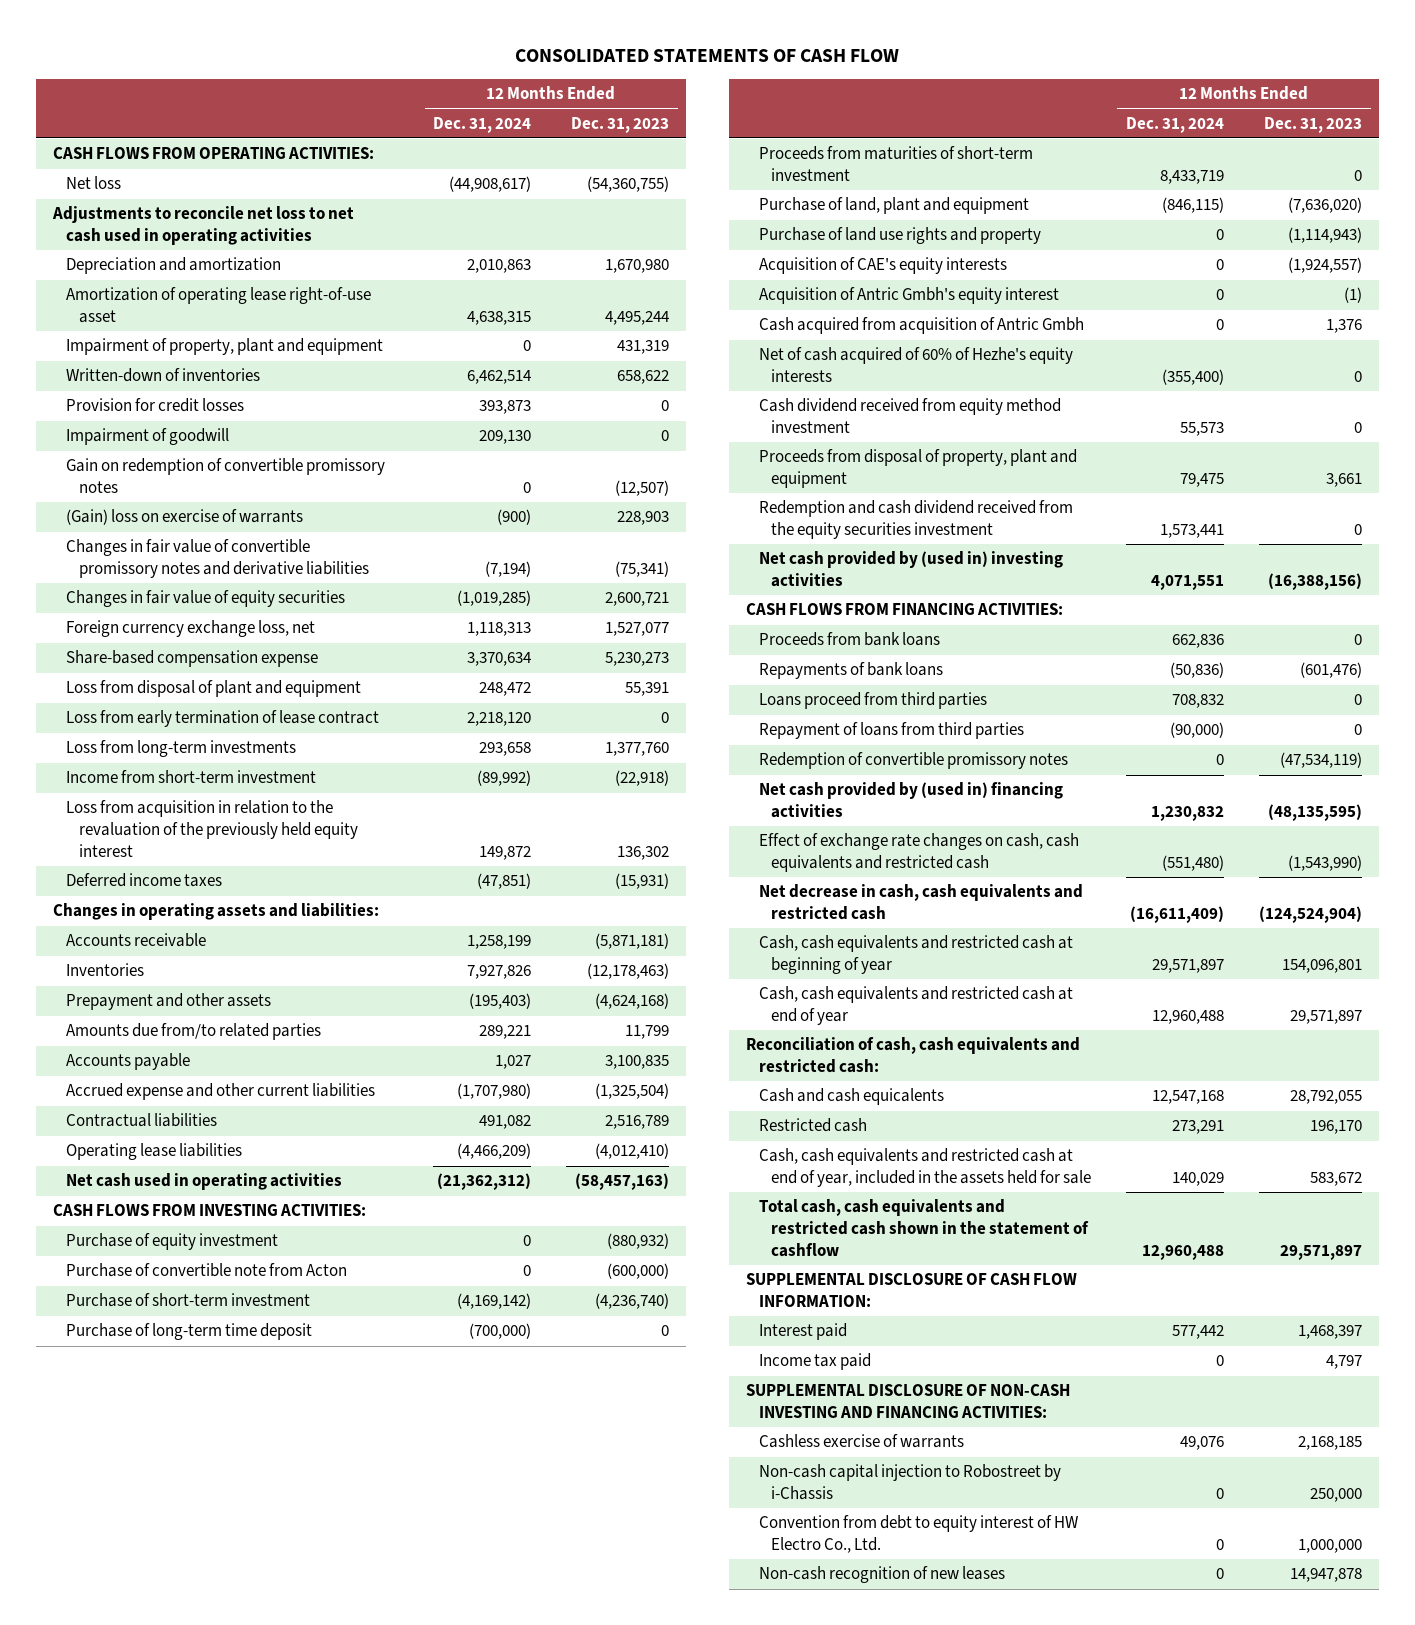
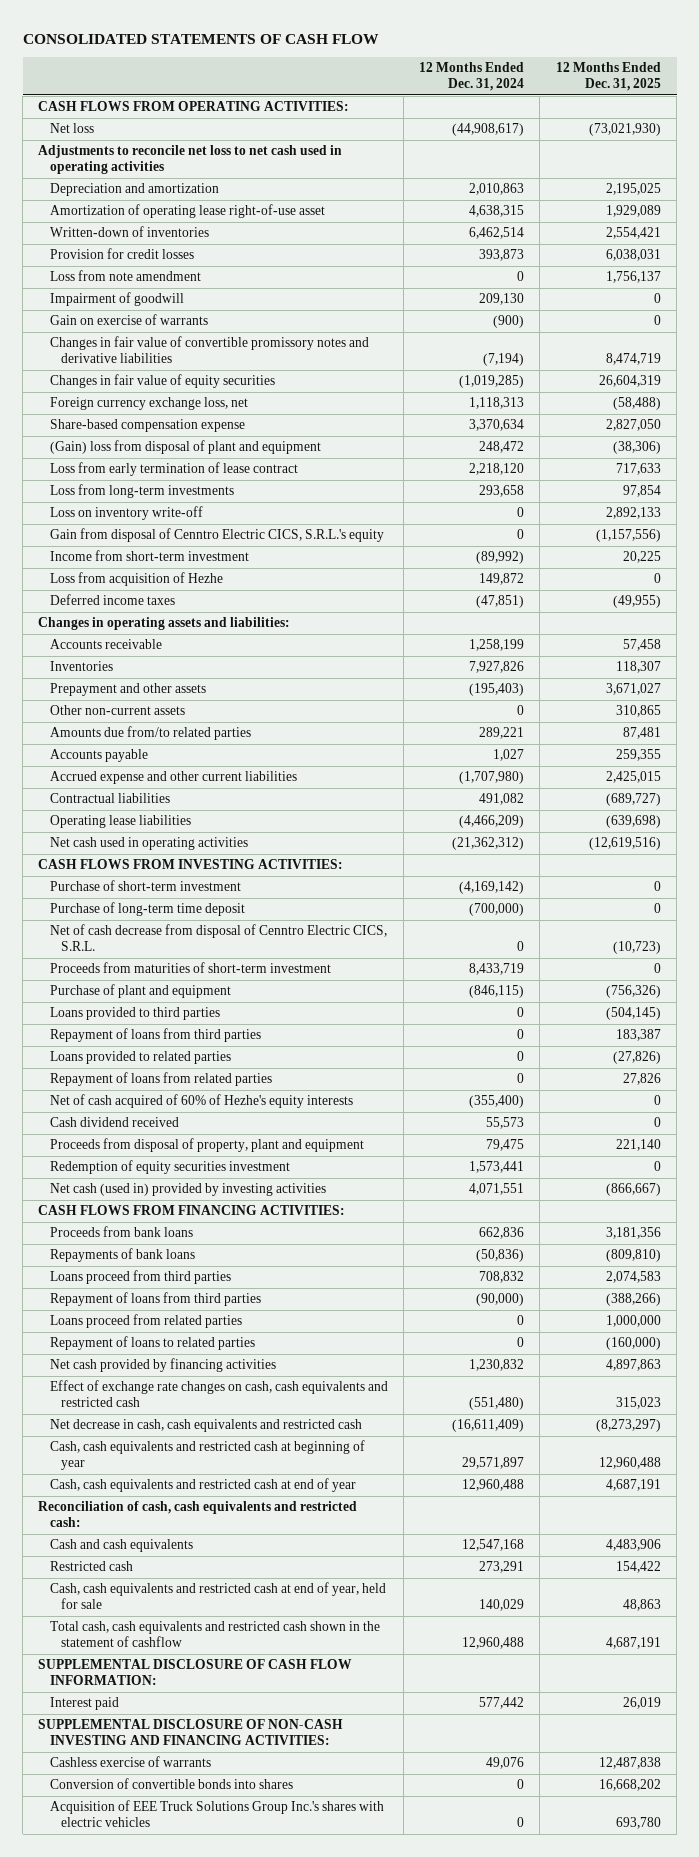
[571,116,670,133] Dec. 31, 2023 -> none
none -> [555,62,661,92] 12 Months Ended Dec. 31, 2025
[65,338,383,356] Impairment of property, plant and equipment -> none
none -> [49,270,201,282] Loss from note amendment
[65,458,385,494] Gain on redemption of convertible promissory notes -> none
[65,509,303,526] (Gain) loss on exercise of warrants -> [49,314,208,326] Gain on exercise of warrants
[65,680,361,698] Loss from disposal of plant and equipment -> [49,440,321,455] (Gain) loss from disposal of plant and equipment
none -> [49,506,203,521] Loss on inventory write-off
none -> [49,528,384,543] Gain from disposal of Cenntro Electric CICS, S.R.L.'s equity
[65,800,358,857] Loss from acquisition in relation to the revaluation of the previously held equity interest -> [49,572,223,587] Loss from acquisition of Hezhe
none -> [49,705,185,716] Other non-current assets
[65,1233,278,1251] Purchase of equity investment -> none
[65,1263,347,1278] Purchase of convertible note from Acton -> none
none -> [49,924,387,952] Net of cash decrease from disposal of Cenntro Electric CICS, S.R.L.
[758,197,1029,215] Purchase of land, plant and equipment -> none
[758,257,1007,275] Acquisition of CAE's equity interests -> none
[758,287,1059,305] Acquisition of Antric Gmbh's equity interest -> none
[758,317,1084,335] Cash acquired from acquisition of Antric Gmbh -> none
[758,227,1041,245] Purchase of land use rights and property -> [49,984,231,999] Purchase of plant and equipment
[1216,229,1225,241] 0 -> [469,985,525,999] (846,115)
none -> [49,1007,220,1021] Loans provided to third parties
none -> [49,1028,261,1043] Repayment of loans from third parties
none -> [49,1051,231,1065] Loans provided to related parties
none -> [49,1072,272,1087] Repayment of loans from related parties
[758,398,1061,434] Cash dividend received from equity method investment -> [49,1117,179,1128] Cash dividend received
[758,500,1073,540] Redemption and cash dividend received from the equity securities investment -> [49,1160,290,1175] Redemption of equity securities investment
[758,551,1063,588] Net cash provided by (used in) investing activities -> [49,1183,326,1197] Net cash (used in) provided by investing activities
[758,752,1068,770] Redemption of convertible promissory notes -> none
none -> [49,1314,242,1329] Loans proceed from related parties
none -> [49,1336,255,1351] Repayment of loans to related parties
[758,782,1063,819] Net cash provided by (used in) financing activities -> [49,1358,276,1373] Net cash provided by financing activities
[758,1088,944,1106] Cash and cash equicalents -> [49,1539,193,1553] Cash and cash equivalents
[758,1148,1092,1188] Cash, cash equivalents and restricted cash at end of year, included in the assets held for sale -> [49,1582,386,1610] Cash, cash equivalents and restricted cash at end of year, held for sale
[758,1353,871,1371] Income tax paid -> none
[758,1464,1061,1501] Non-cash capital injection to Robostreet by i-Chassis -> none
[758,1515,1078,1554] Convention from debt to equity interest of HW Electro Co., Ltd. -> none
[758,1566,1005,1584] Non-cash recognition of new leases -> [49,1778,293,1790] Conversion of convertible bonds into shares
none -> [49,1800,384,1828] Acquisition of EEE Truck Solutions Group Inc.'s shares with electric vehicles

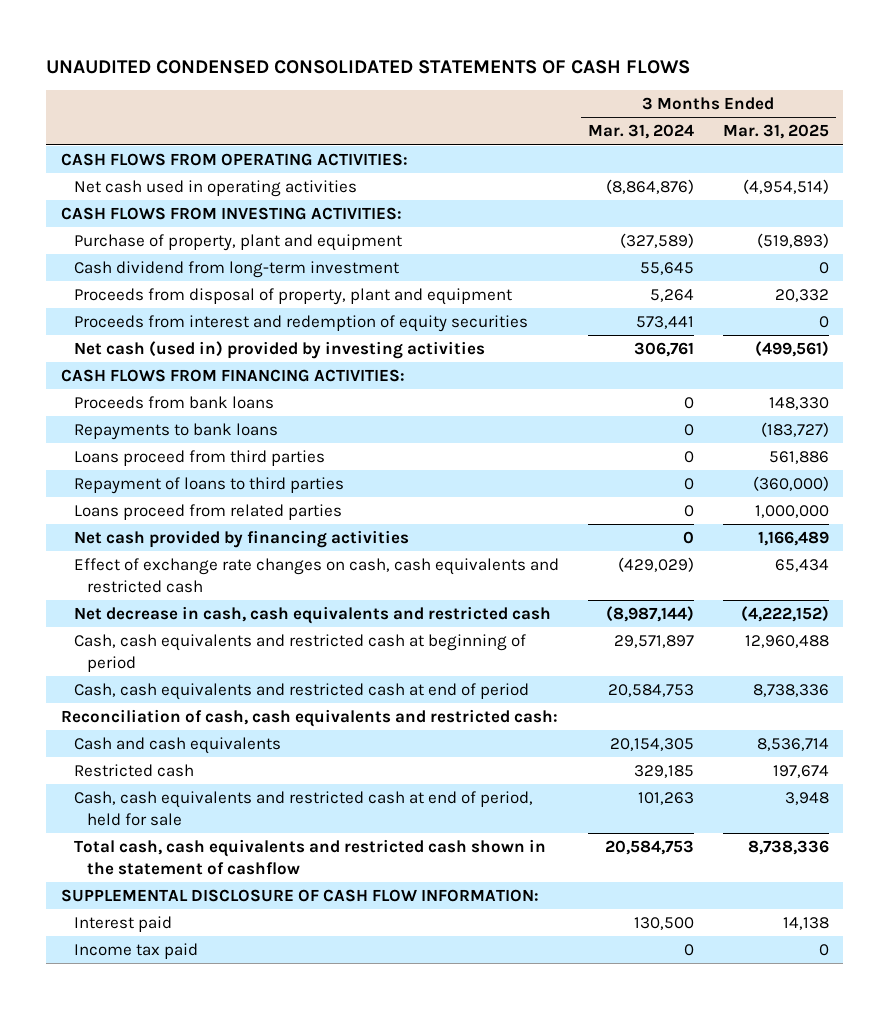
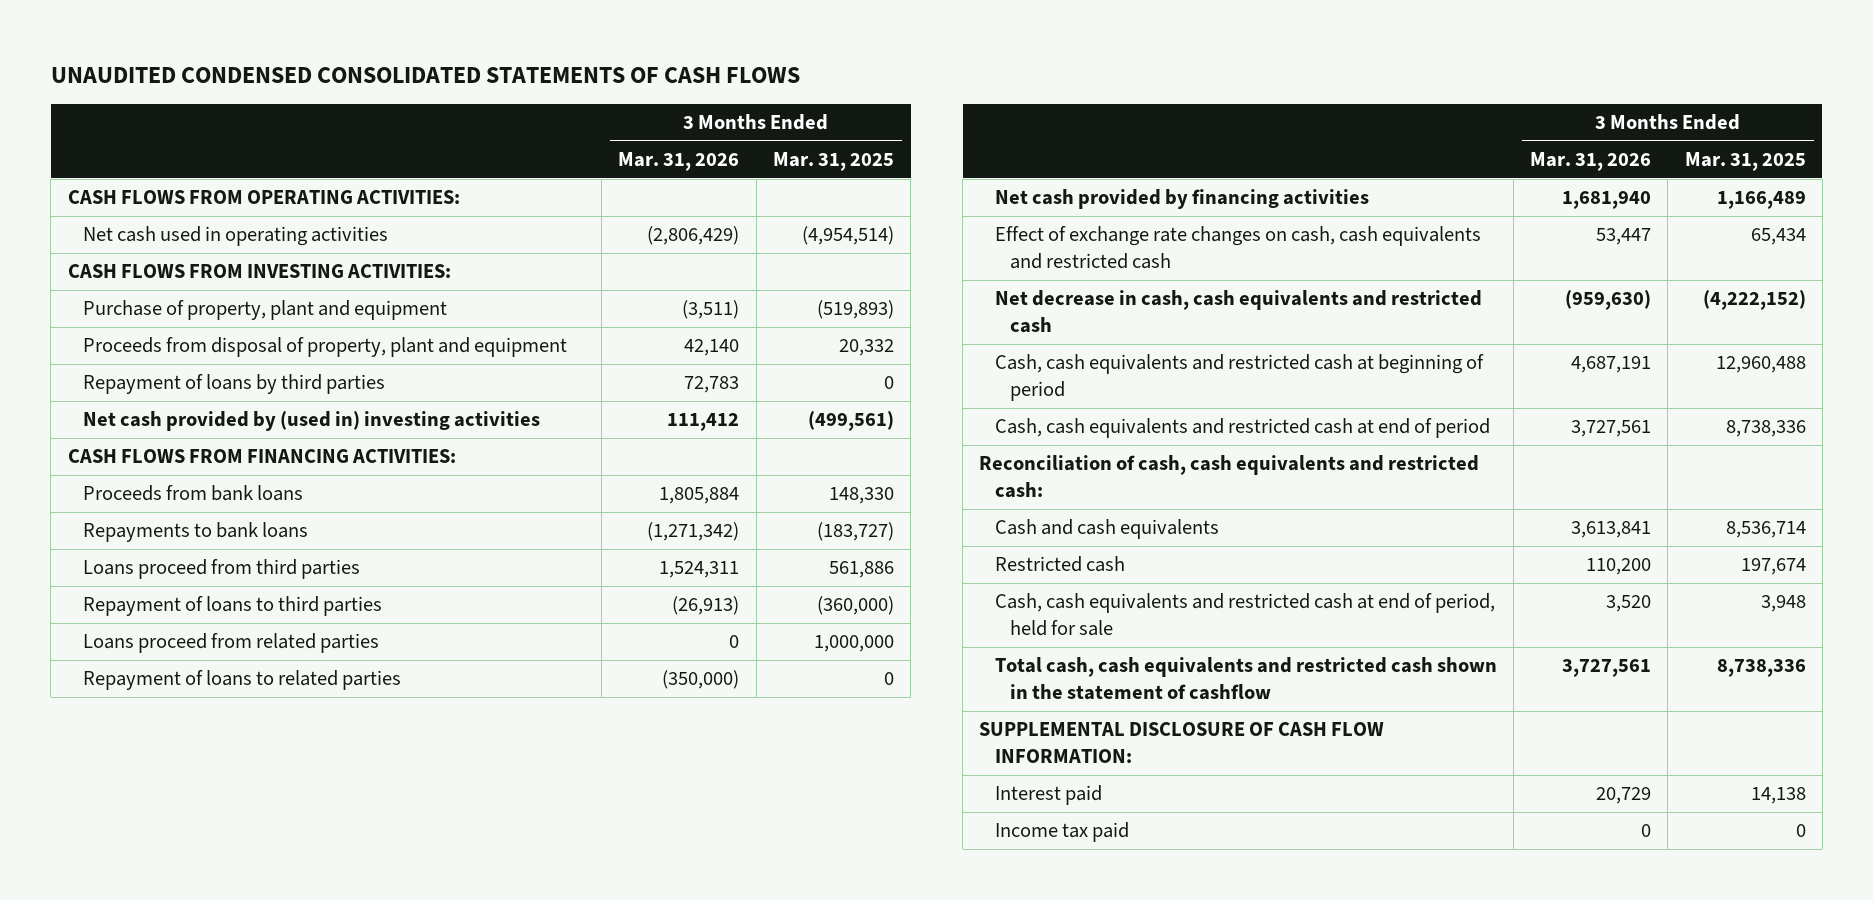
[587,124,694,140] Mar. 31, 2024 -> none
none -> [618,151,740,171] Mar. 31, 2026
[73,261,399,279] Cash dividend from long-term investment -> none
[73,315,528,333] Proceeds from interest and redemption of equity securities -> none
none -> [82,374,385,395] Repayment of loans by third parties
[73,341,485,360] Net cash (used in) provided by investing activities -> [82,411,540,432] Net cash provided by (used in) investing activities
none -> [82,670,401,691] Repayment of loans to related parties

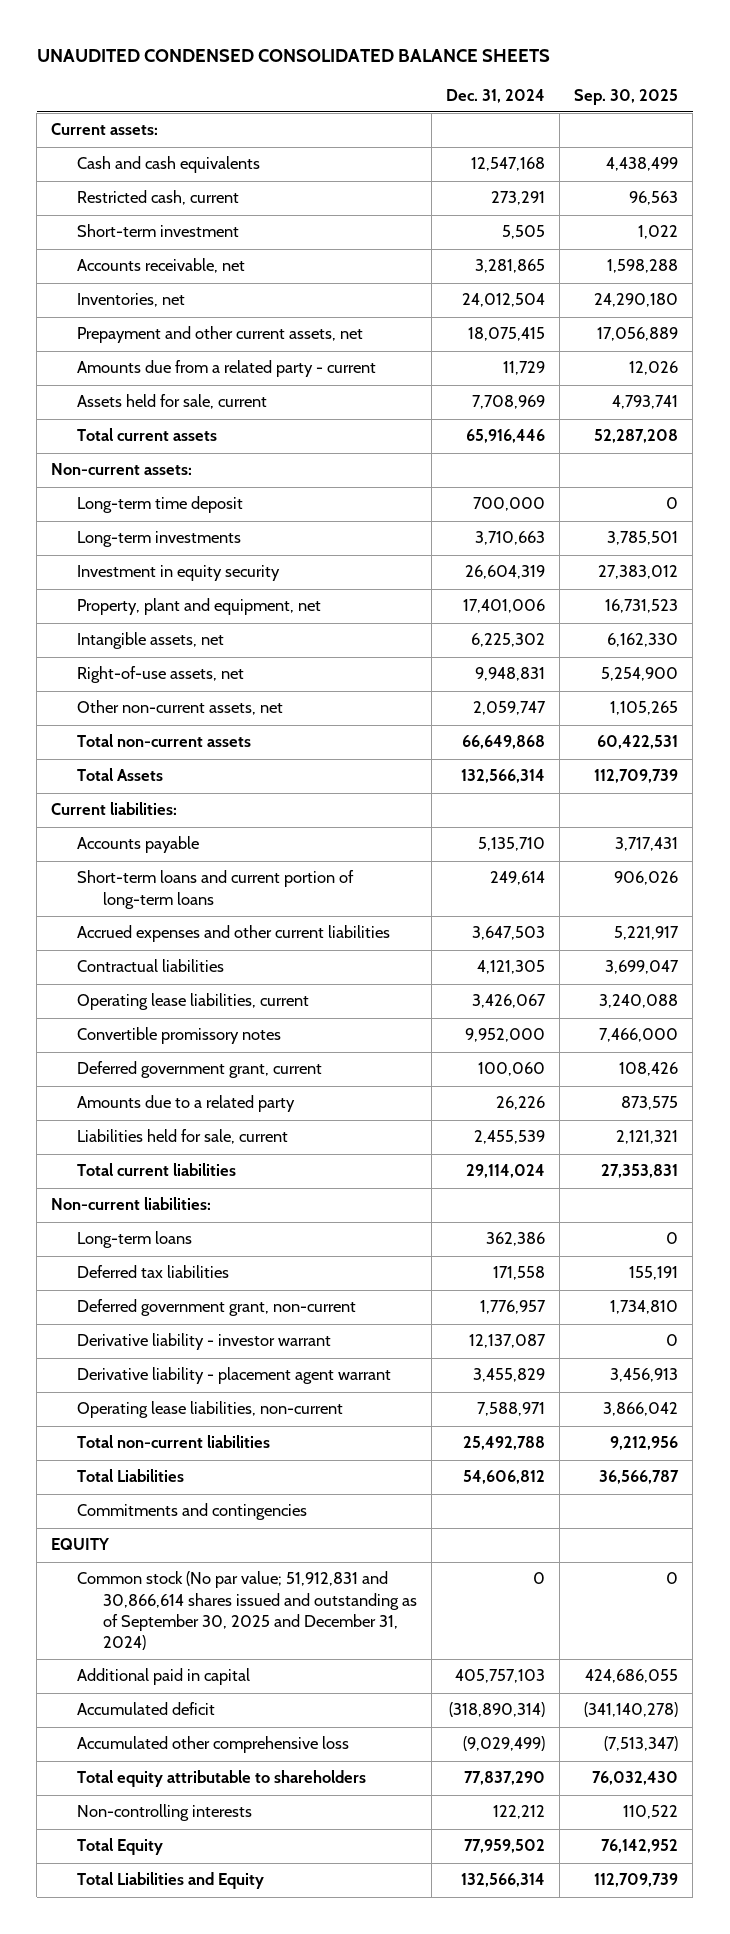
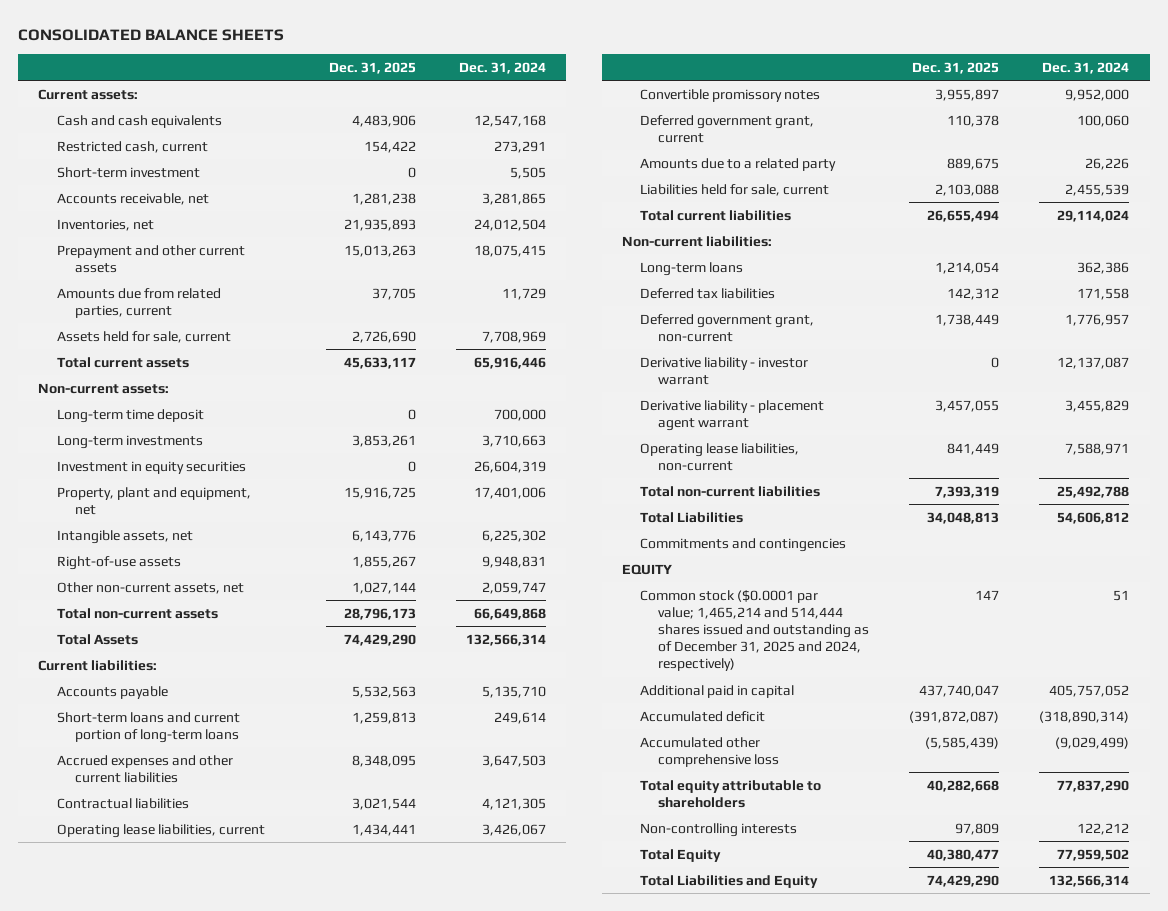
[36,48,550,62] UNAUDITED CONDENSED CONSOLIDATED BALANCE SHEETS -> [18,29,285,42] CONSOLIDATED BALANCE SHEETS
[574,88,679,105] Sep. 30, 2025 -> none
none -> [329,61,417,74] Dec. 31, 2025
[76,326,363,344] Prepayment and other current assets, net -> [56,244,245,273] Prepayment and other current assets
[76,360,376,378] Amounts due from a related party - current -> [56,287,221,318] Amounts due from related parties, current
[76,565,280,582] Investment in equity security -> [56,460,246,474] Investment in equity securities
[76,666,244,684] Right-of-use assets, net -> [56,555,181,570] Right-of-use assets
[76,1571,417,1650] Common stock (No par value; 51,912,831 and 30,866,614 shares issued and outstanding as of September 30, 2025 and December 31, 2024) -> [639,589,870,672] Common stock ($0.0001 par value; 1,465,214 and 514,444 shares issued and outstanding as of December 31, 2025 and 2024, respectively)
[532,1572,545,1585] 0 -> [1113,589,1130,601] 51
[454,1669,545,1684] 405,757,103 -> [1049,684,1130,697] 405,757,052

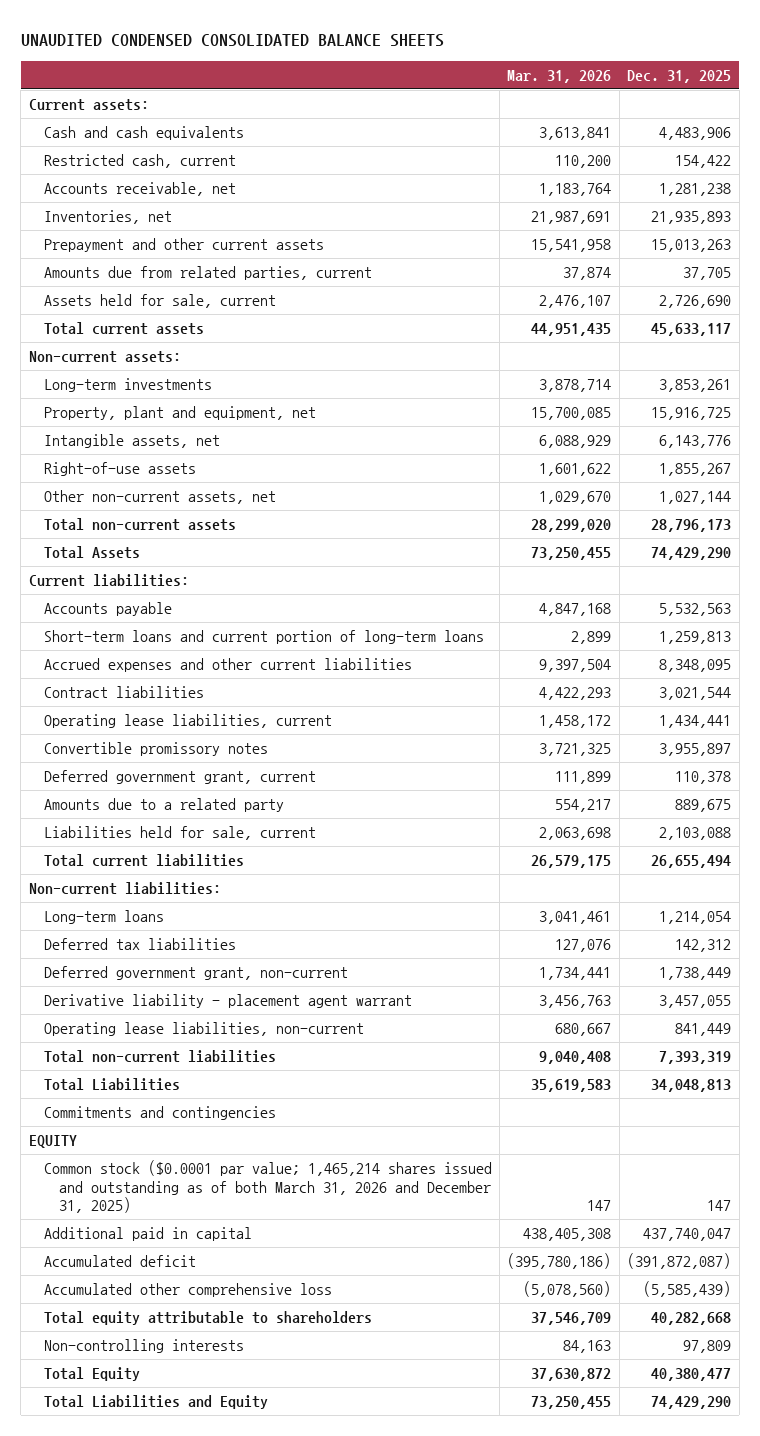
[18,29,285,42] CONSOLIDATED BALANCE SHEETS -> [20,34,444,48] UNAUDITED CONDENSED CONSOLIDATED BALANCE SHEETS
[459,61,547,74] Dec. 31, 2024 -> none
none -> [507,70,612,84] Mar. 31, 2026
[56,166,200,178] Short-term investment -> none
[56,408,204,423] Long-term time deposit -> none
[56,460,246,474] Investment in equity securities -> none
[56,797,189,809] Contractual liabilities -> [43,685,204,698] Contract liabilities
[639,356,808,385] Derivative liability - investor warrant -> none
[639,589,870,672] Common stock ($0.0001 par value; 1,465,214 and 514,444 shares issued and outstanding as of December 31, 2025 and 2024, respectively) -> [43,1159,492,1214] Common stock ($0.0001 par value; 1,465,214 shares issued and outstanding as of both March 31, 2026 and December 31, 2025)

